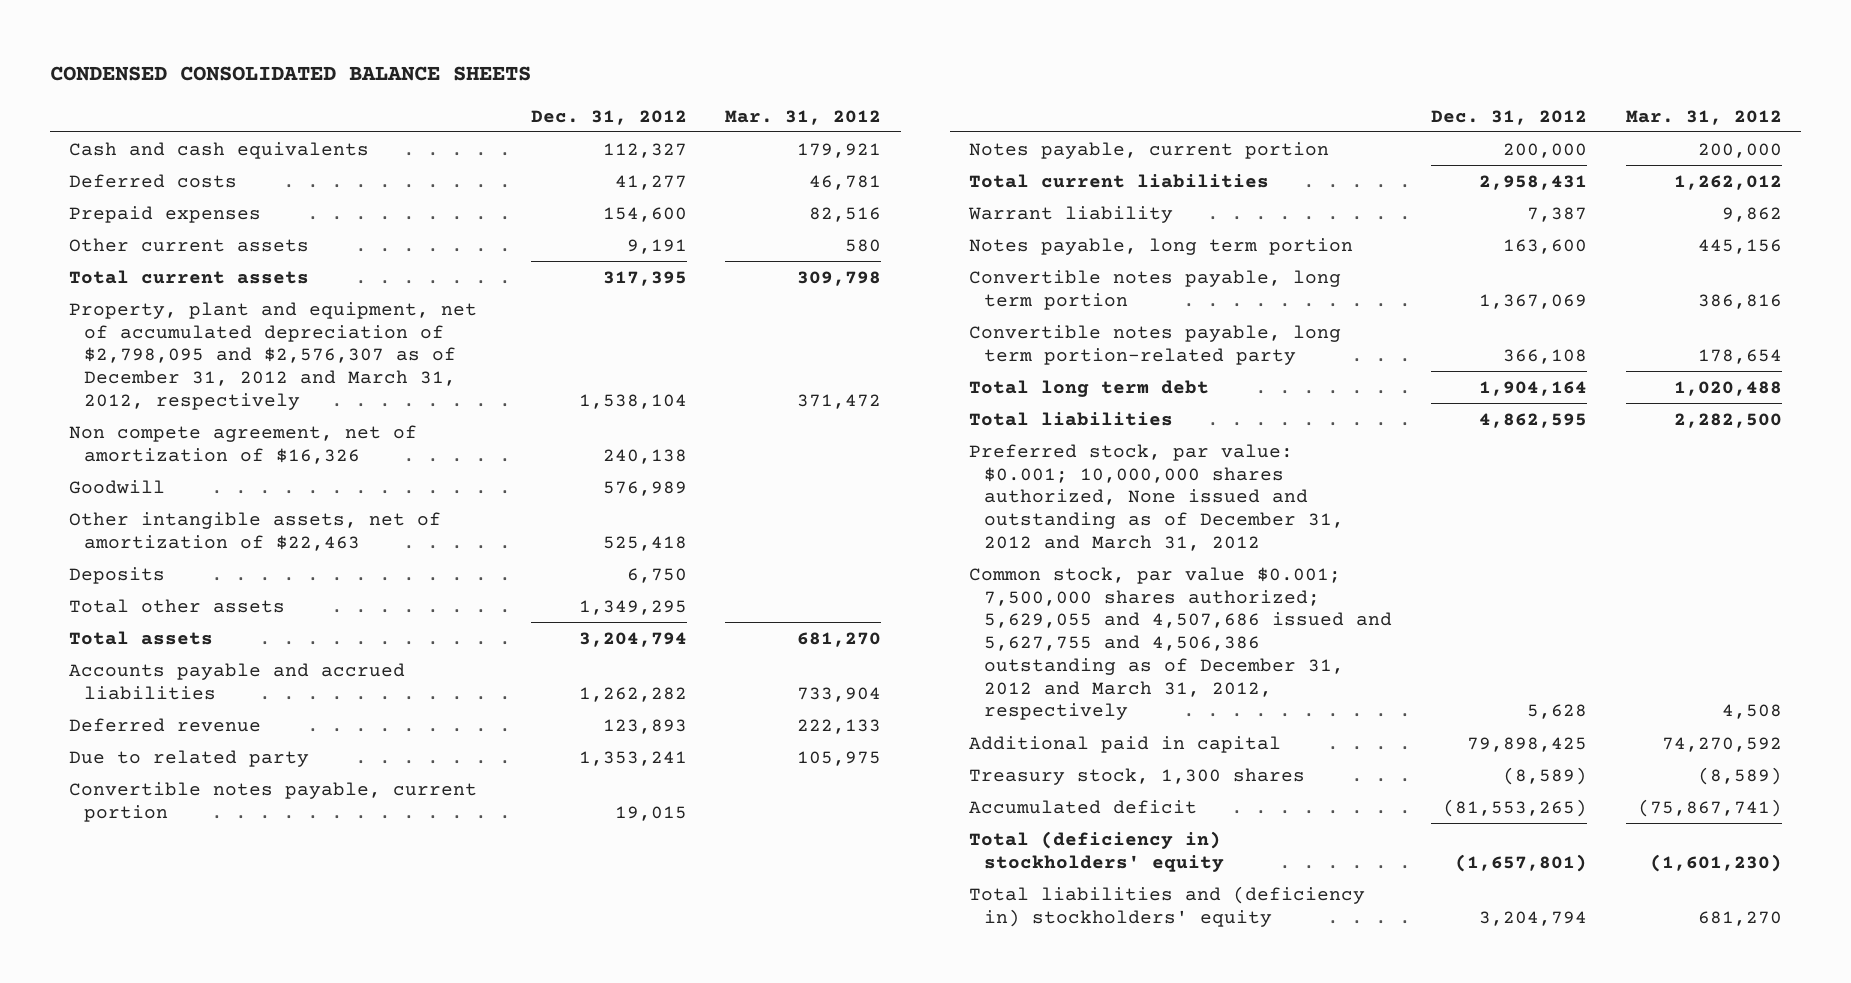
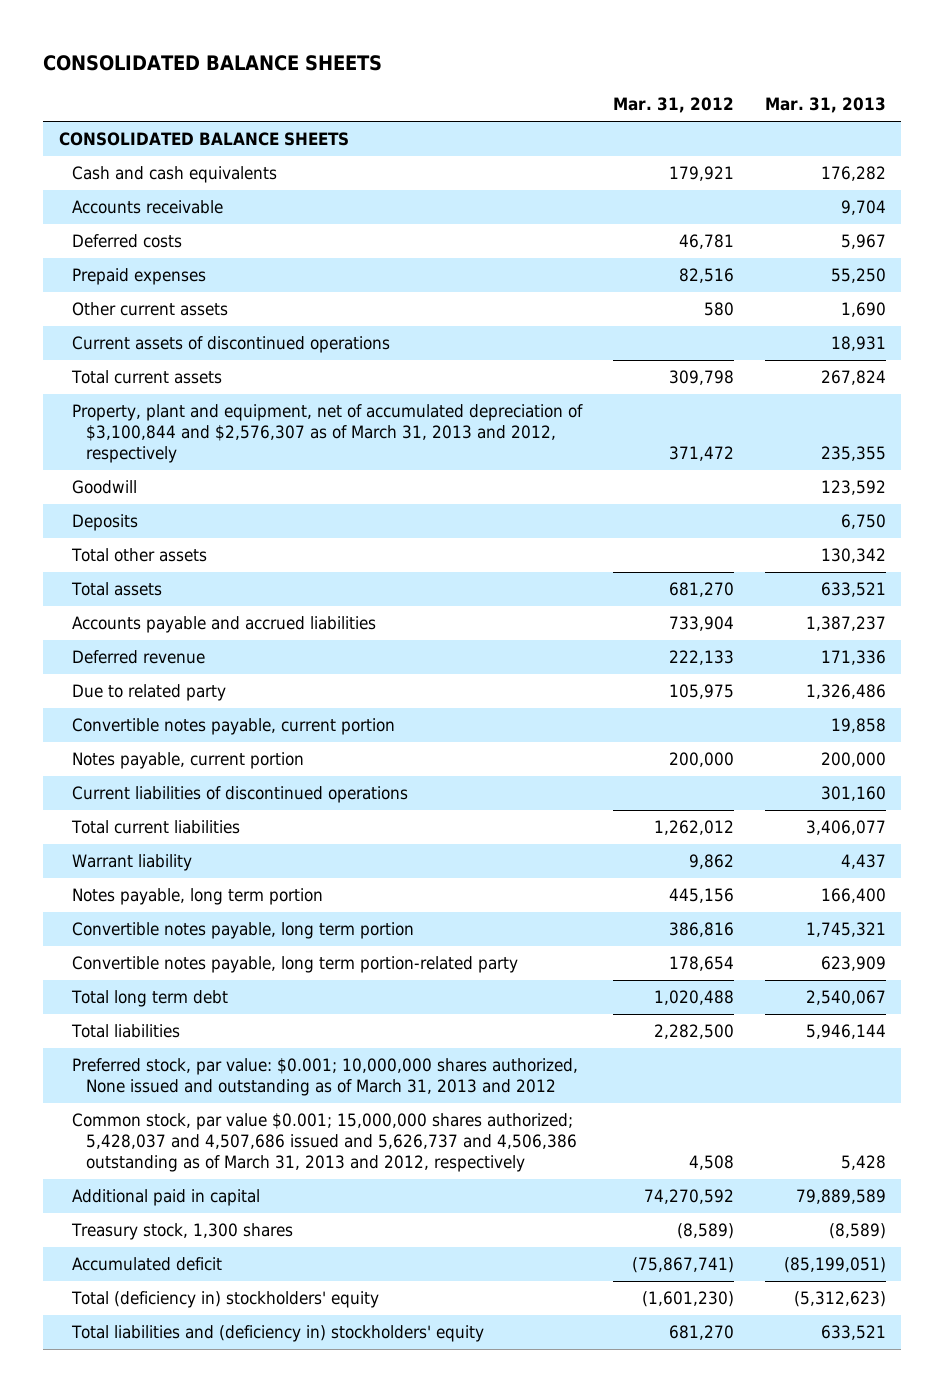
[49,66,531,82] CONDENSED CONSOLIDATED BALANCE SHEETS -> [43,54,383,71] CONSOLIDATED BALANCE SHEETS
[530,109,687,125] Dec. 31, 2012 -> none
none -> [764,97,886,114] Mar. 31, 2013
none -> [58,132,349,147] CONSOLIDATED BALANCE SHEETS
none -> [72,200,224,215] Accounts receivable
none -> [72,336,391,354] Current assets of discontinued operations
[69,424,418,464] Non compete agreement, net of amortization of $16,326 -> none
[69,301,478,410] Property, plant and equipment, net of accumulated depreciation of $2,798,095 and $2,576,307 as of December 31, 2012 and March 31, 2012, respectively -> [72,404,584,464] Property, plant and equipment, net of accumulated depreciation of $3,100,844 and $2,576,307 as of March 31, 2013 and 2012, respectively
[69,511,442,551] Other intangible assets, net of amortization of $22,463 -> none
none -> [72,786,409,804] Current liabilities of discontinued operations
[969,443,1344,551] Preferred stock, par value: $0.001; 10,000,000 shares authorized, None issued and outstanding as of December 31, 2012 and March 31, 2012 -> [72,1058,579,1097] Preferred stock, par value: $0.001; 10,000,000 shares authorized, None issued and outstanding as of March 31, 2013 and 2012
[969,566,1392,721] Common stock, par value $0.001; 7,500,000 shares authorized; 5,629,055 and 4,507,686 issued and 5,627,755 and 4,506,386 outstanding as of December 31, 2012 and March 31, 2012, respectively -> [72,1113,578,1173] Common stock, par value $0.001; 15,000,000 shares authorized; 5,428,037 and 4,507,686 issued and 5,626,737 and 4,506,386 outstanding as of March 31, 2013 and 2012, respectively

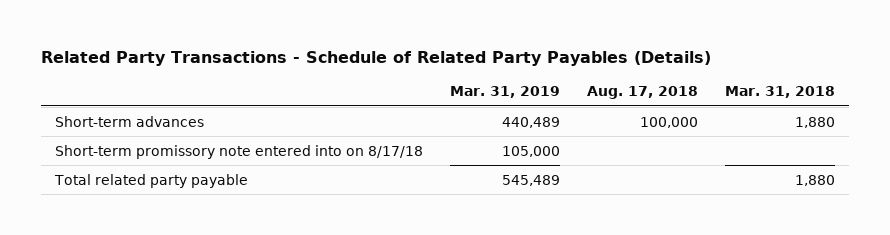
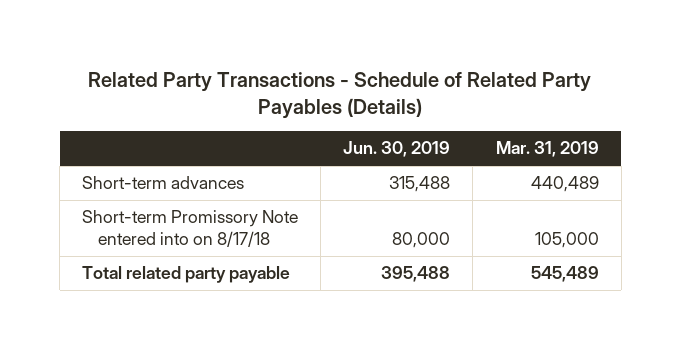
[587,86,699,100] Aug. 17, 2018 -> none
[725,86,836,99] Mar. 31, 2018 -> none
none -> [343,141,451,158] Jun. 30, 2019
[54,144,423,159] Short-term promissory note entered into on 8/17/18 -> [82,210,299,248] Short-term Promissory Note entered into on 8/17/18

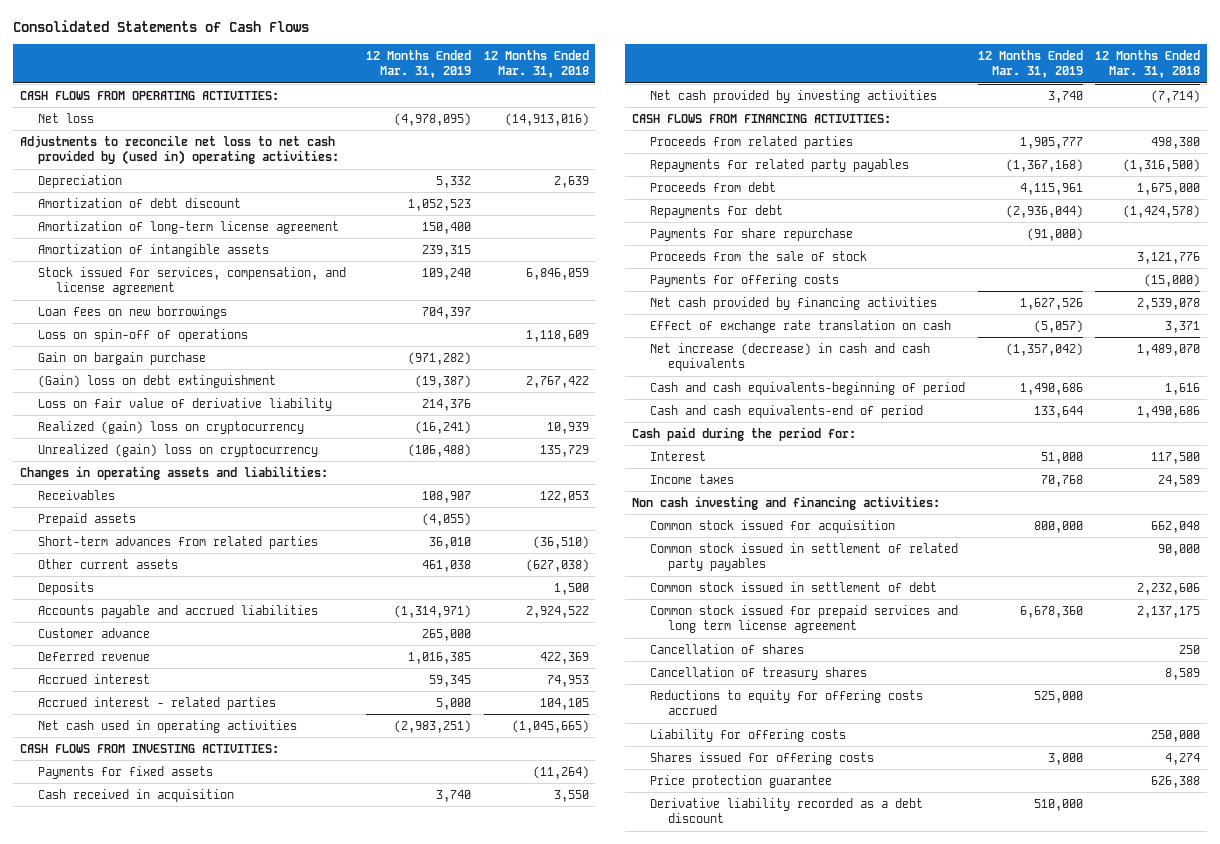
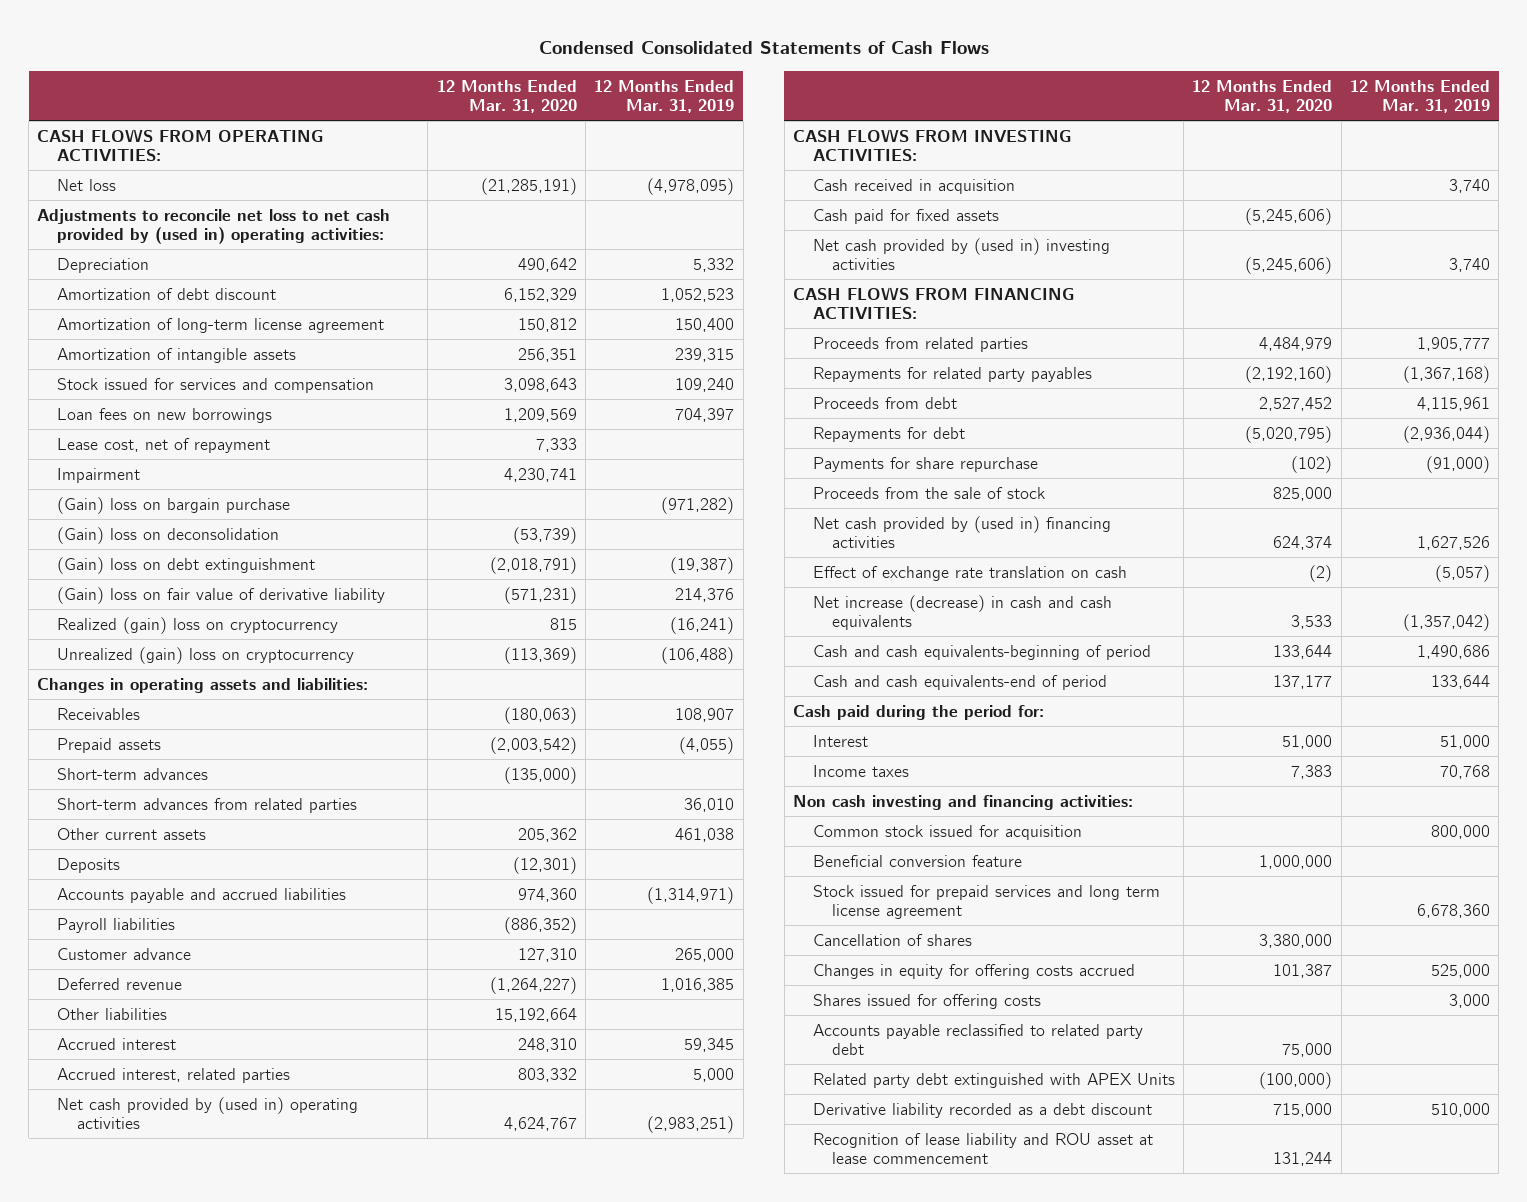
[13,20,310,33] Consolidated Statements of Cash Flows -> [538,41,989,55] Condensed Consolidated Statements of Cash Flows
[483,49,589,79] 12 Months Ended Mar. 31, 2018 -> none
none -> [436,79,577,113] 12 Months Ended Mar. 31, 2020
[37,266,346,296] Stock issued for services, compensation, and license agreement -> [57,377,375,393] Stock issued for services and compensation
[37,328,248,342] Loss on spin-off of operations -> none
none -> [57,437,271,453] Lease cost, net of repayment
none -> [57,467,141,483] Impairment
[37,351,206,365] Gain on bargain purchase -> [57,496,291,514] (Gain) loss on bargain purchase
none -> [57,526,280,544] (Gain) loss on deconsolidation
[37,397,332,411] Loss on fair value of derivative liability -> [57,586,386,604] (Gain) loss on fair value of derivative liability
none -> [57,767,209,780] Short-term advances
none -> [57,917,176,933] Payroll liabilities
none -> [57,1007,168,1020] Other liabilities
[37,696,276,710] Accrued interest - related parties -> [57,1067,291,1083] Accrued interest, related parties
[37,719,297,733] Net cash used in operating activities -> [57,1096,359,1130] Net cash provided by (used in) operating activities
[37,765,213,779] Payments for fixed assets -> none
none -> [812,208,999,224] Cash paid for fixed assets
[649,89,937,103] Net cash provided by investing activities -> [812,237,1110,271] Net cash provided by (used in) investing activities
[649,273,839,287] Payments for offering costs -> none
[649,296,937,310] Net cash provided by financing activities -> [812,515,1111,549] Net cash provided by (used in) financing activities
[649,542,958,572] Common stock issued in settlement of related party payables -> none
[649,581,937,592] Common stock issued in settlement of debt -> none
none -> [812,854,1022,867] Beneficial conversion feature
[649,604,958,634] Common stock issued for prepaid services and long term license agreement -> [812,884,1160,920] Stock issued for prepaid services and long term license agreement
[649,666,867,680] Cancellation of treasury shares -> none
[649,728,846,742] Liability for offering costs -> none
[649,689,923,716] Reductions to equity for offering costs accrued -> [812,963,1135,979] Changes in equity for offering costs accrued
[649,774,832,788] Price protection guarantee -> none
none -> [812,1023,1143,1056] Accounts payable reclassified to related party debt
none -> [812,1072,1175,1088] Related party debt extinguished with APEX Units
none -> [812,1132,1153,1165] Recognition of lease liability and ROU asset at lease commencement

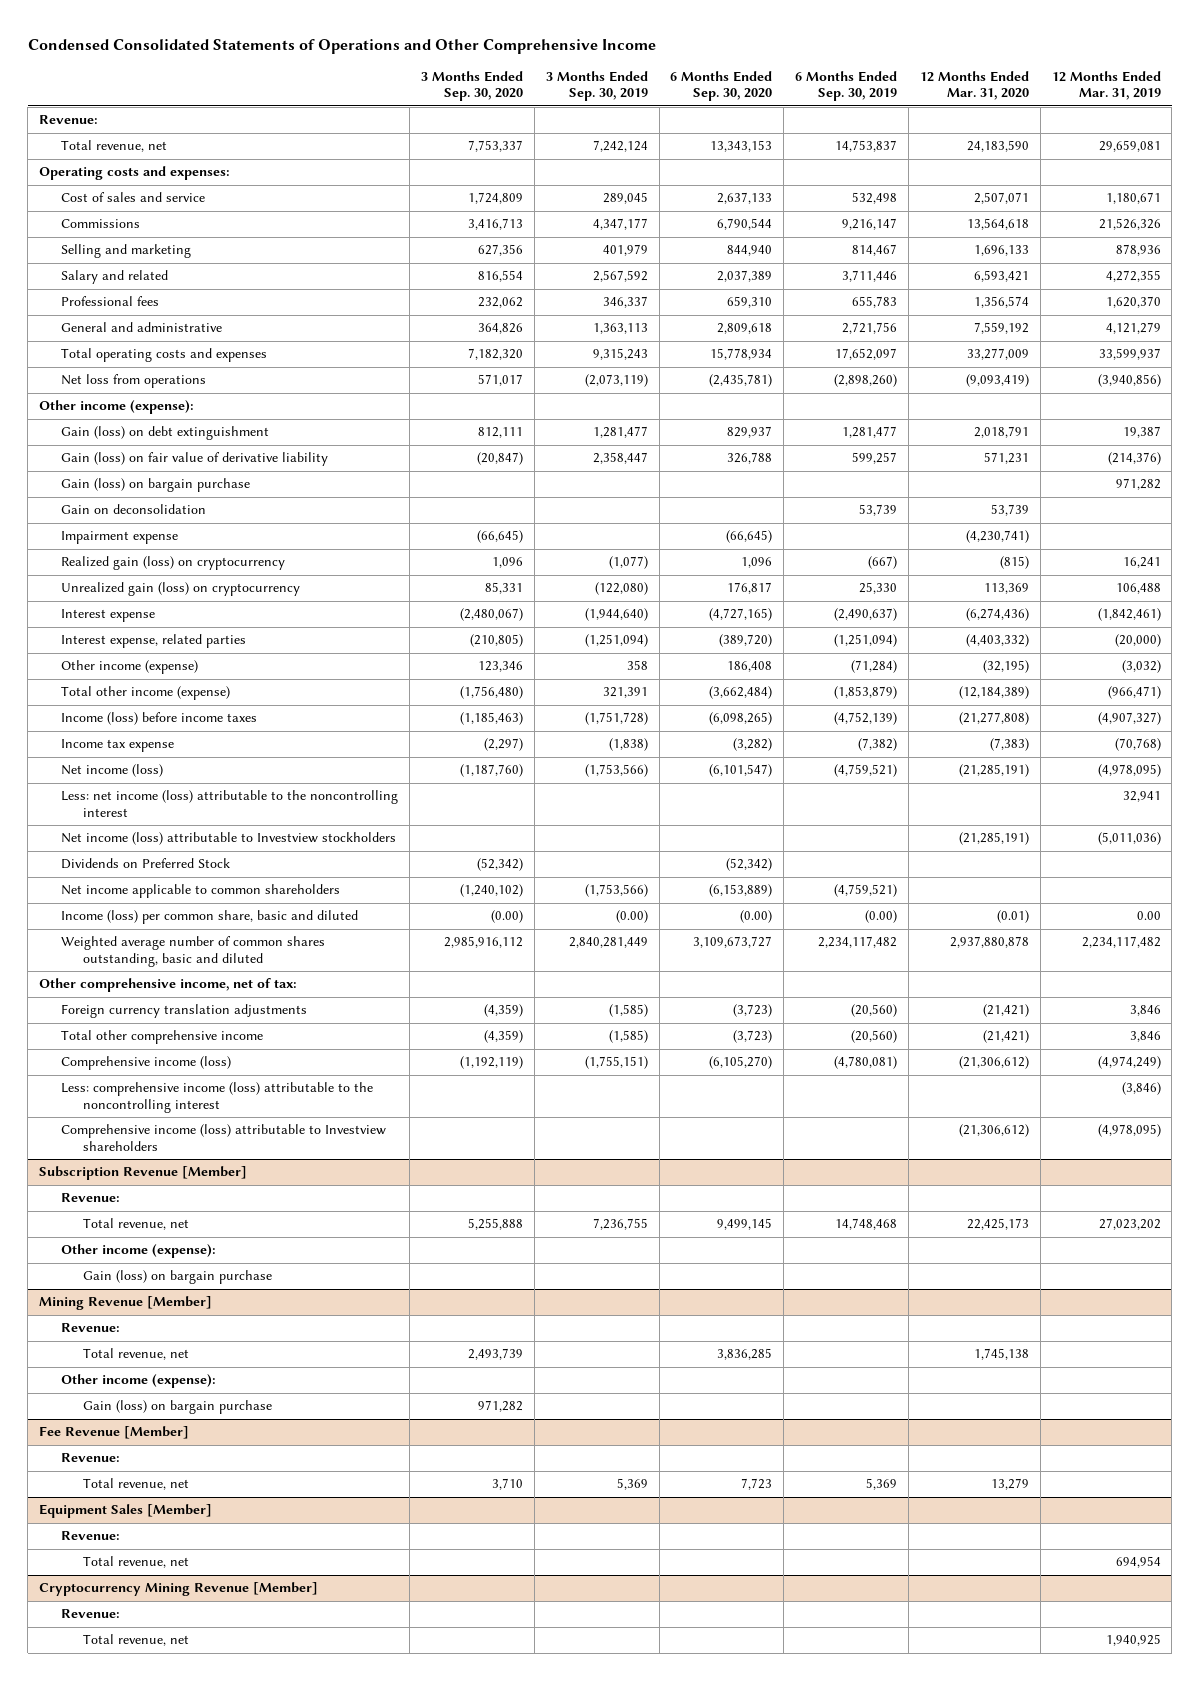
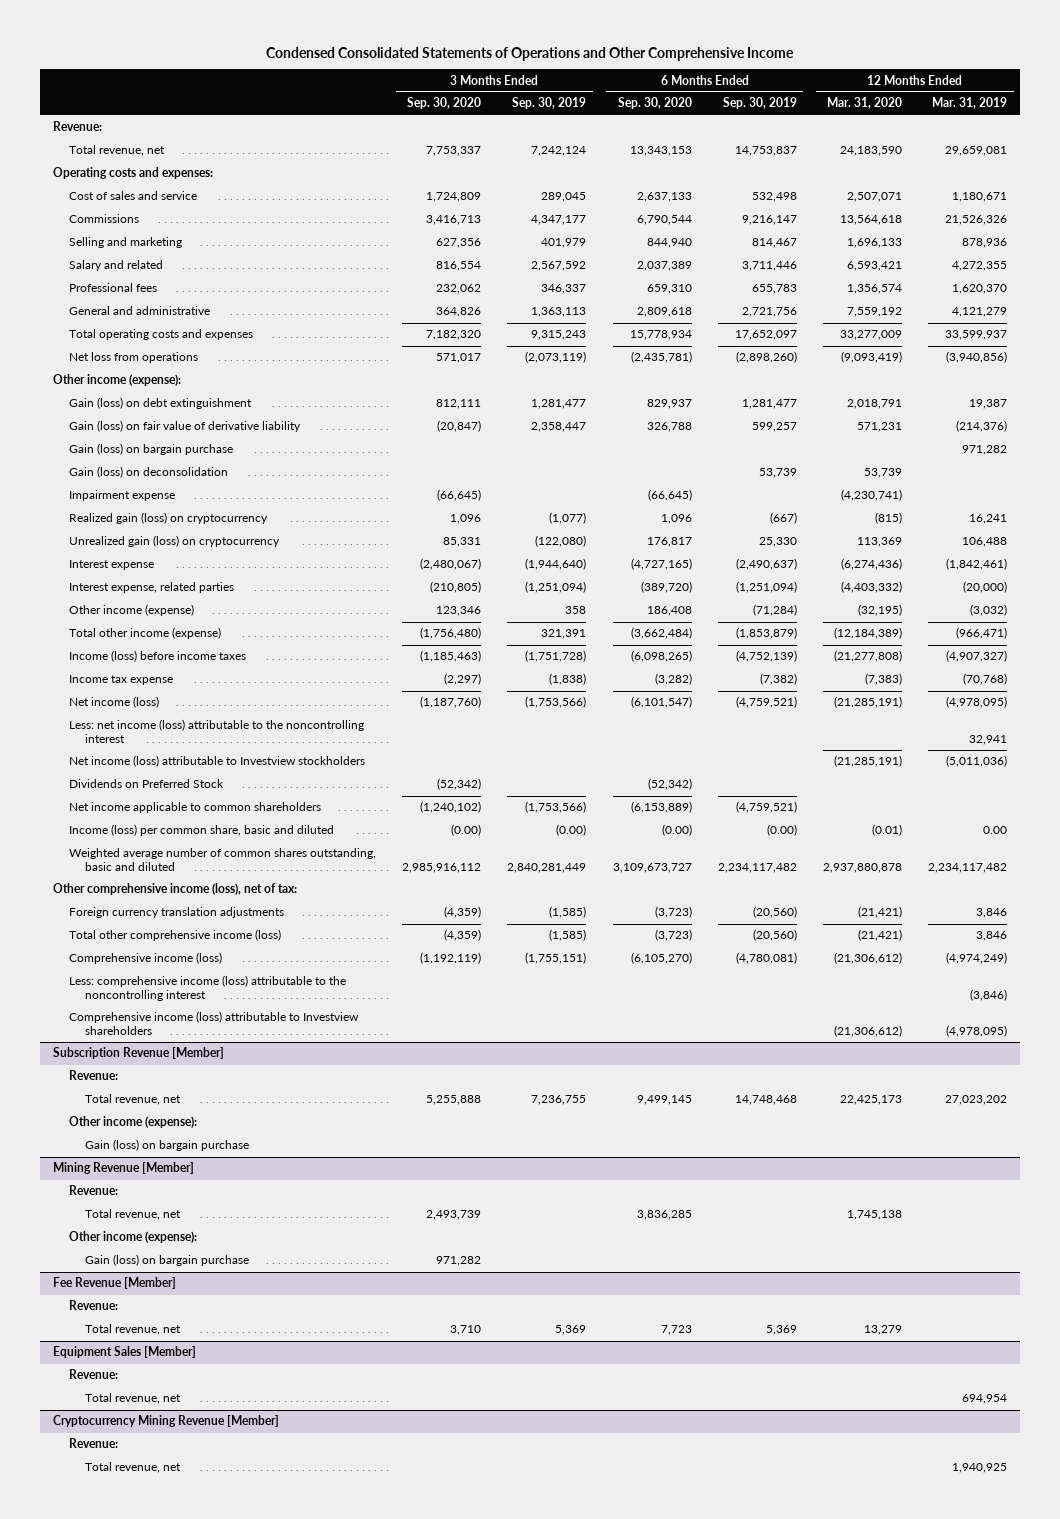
[61,504,207,515] Gain on deconsolidation -> [69,466,229,479] Gain (loss) on deconsolidation
[39,978,298,993] Other comprehensive income, net of tax: -> [52,883,297,896] Other comprehensive income (loss), net of tax:
[61,1030,264,1045] Total other comprehensive income -> [69,929,282,942] Total other comprehensive income (loss)

